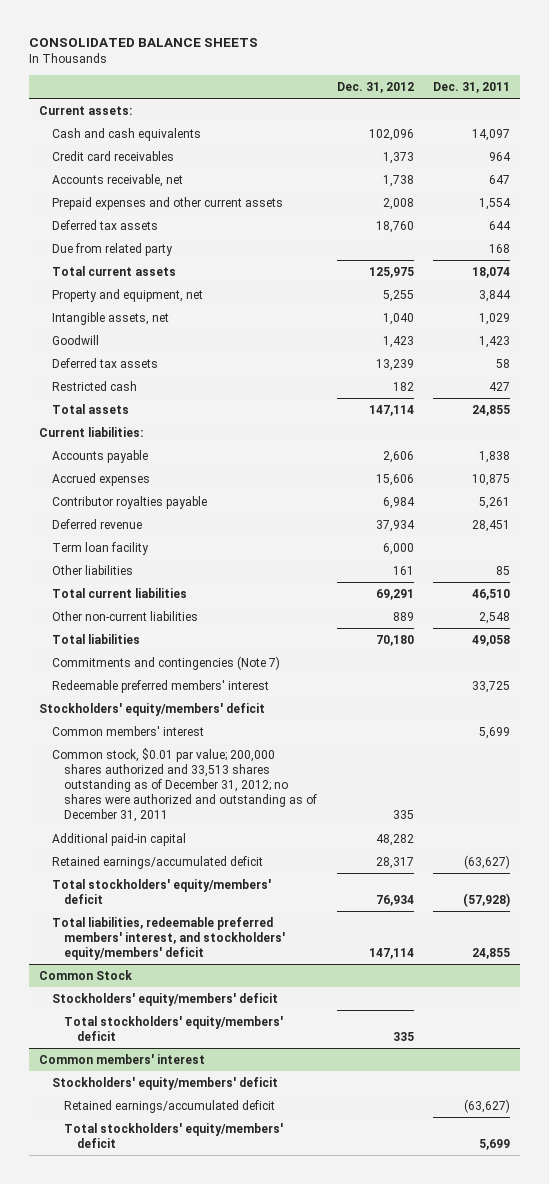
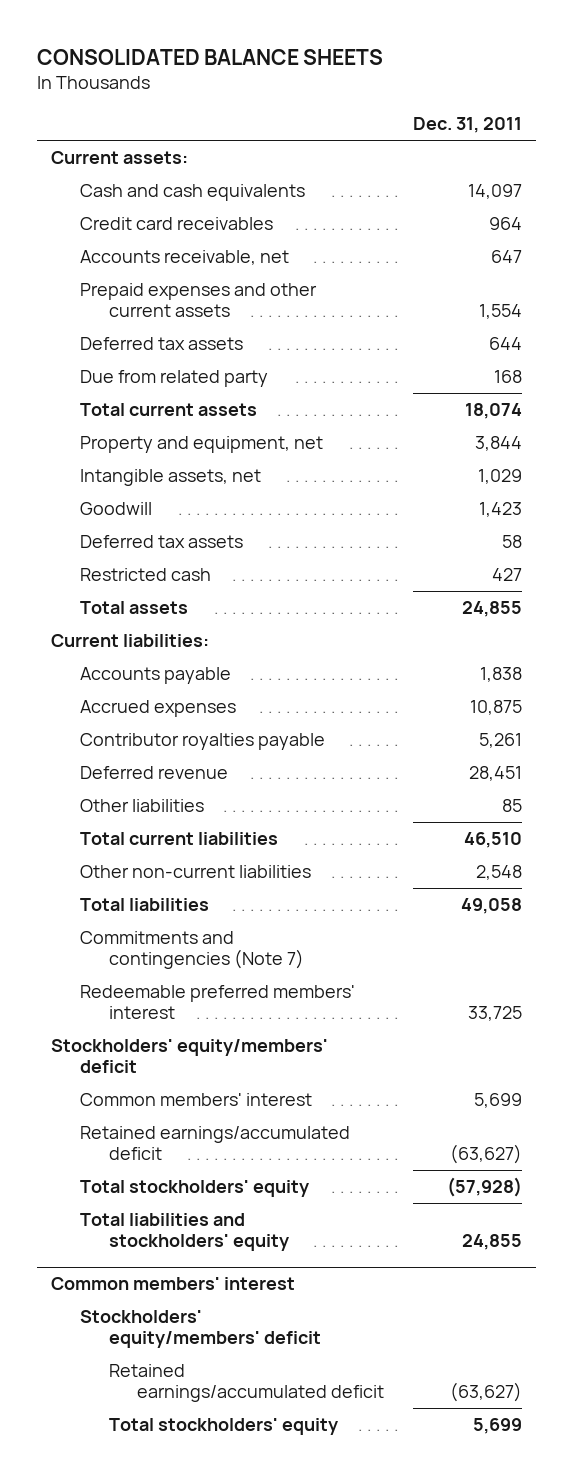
[336,81,414,93] Dec. 31, 2012 -> none
[51,541,149,555] Term loan facility -> none
[51,747,318,823] Common stock, $0.01 par value; 200,000 shares authorized and 33,513 shares outstanding as of December 31, 2012; no shares were authorized and outstanding as of December 31, 2011 -> none
[51,832,186,846] Additional paid-in capital -> none
[39,969,133,980] Common Stock -> none
[51,992,278,1006] Stockholders' equity/members' deficit -> none
[64,1015,284,1041] Total stockholders' equity/members' deficit -> none
[51,878,271,904] Total stockholders' equity/members' deficit -> [79,1179,309,1197] Total stockholders' equity
[51,916,286,960] Total liabilities, redeemable preferred members' interest, and stockholders' equity/members' deficit -> [79,1212,289,1251] Total liabilities and stockholders' equity
[64,1122,284,1148] Total stockholders' equity/members' deficit -> [108,1417,338,1435] Total stockholders' equity

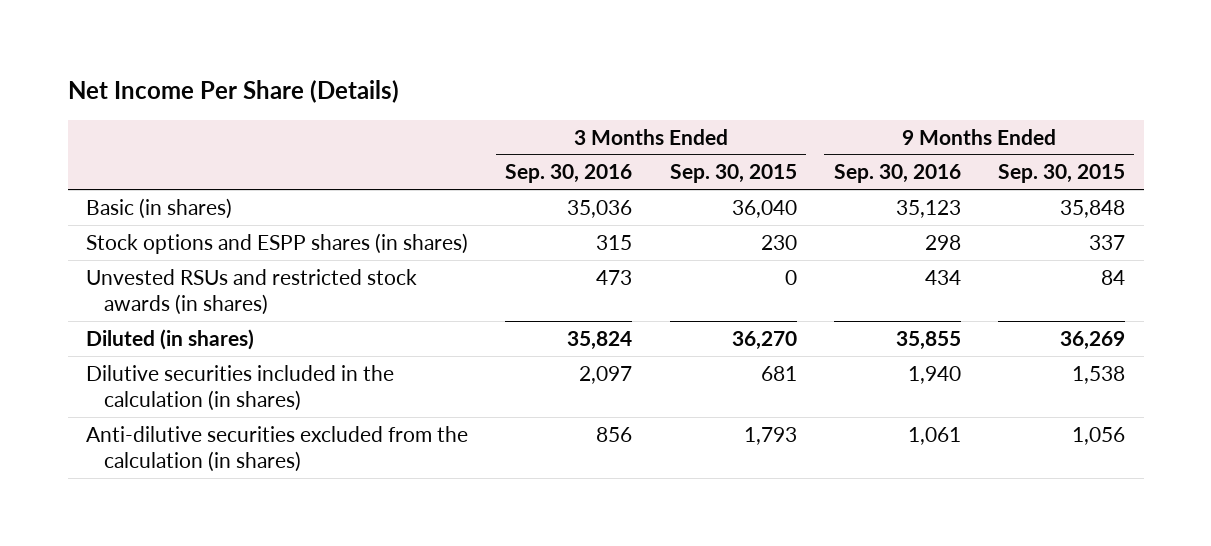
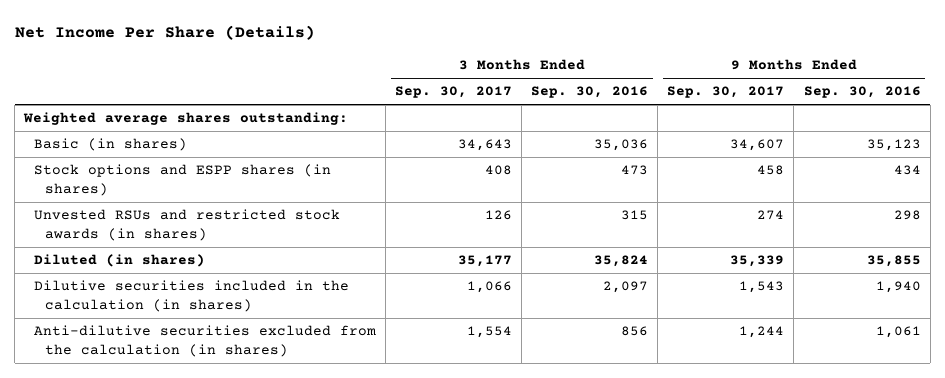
[669,164,797,184] Sep. 30, 2015 -> none
[997,164,1125,184] Sep. 30, 2015 -> none
none -> [395,86,513,99] Sep. 30, 2017
none -> [667,86,785,99] Sep. 30, 2017
none -> [23,112,349,126] Weighted average shares outstanding:
[596,234,633,250] 315 -> [621,165,649,176] 473
[924,234,961,250] 298 -> [893,165,921,176] 434
[596,269,633,285] 473 -> [621,210,649,221] 315
[924,269,961,285] 434 -> [893,210,921,221] 298

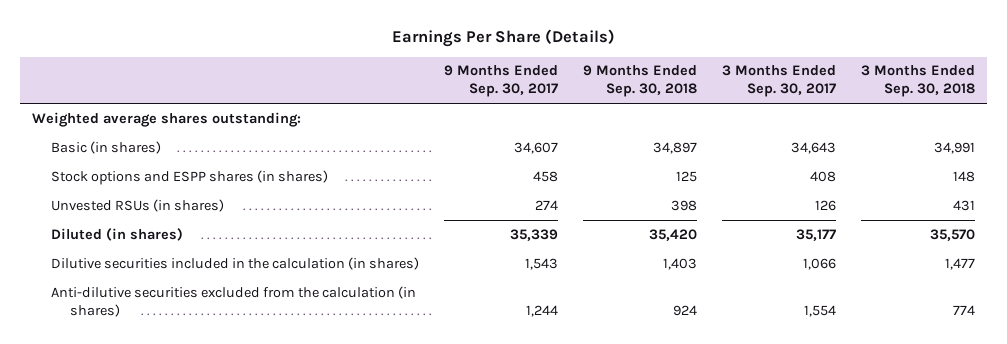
[14,25,315,41] Net Income Per Share (Details) -> [391,29,615,48] Earnings Per Share (Details)
[531,86,649,99] Sep. 30, 2016 -> none
[803,86,921,99] Sep. 30, 2016 -> none
none -> [583,65,698,98] 9 Months Ended Sep. 30, 2018
none -> [860,65,975,98] 3 Months Ended Sep. 30, 2018
[34,209,341,242] Unvested RSUs and restricted stock awards (in shares) -> [51,198,225,212] Unvested RSUs (in shares)

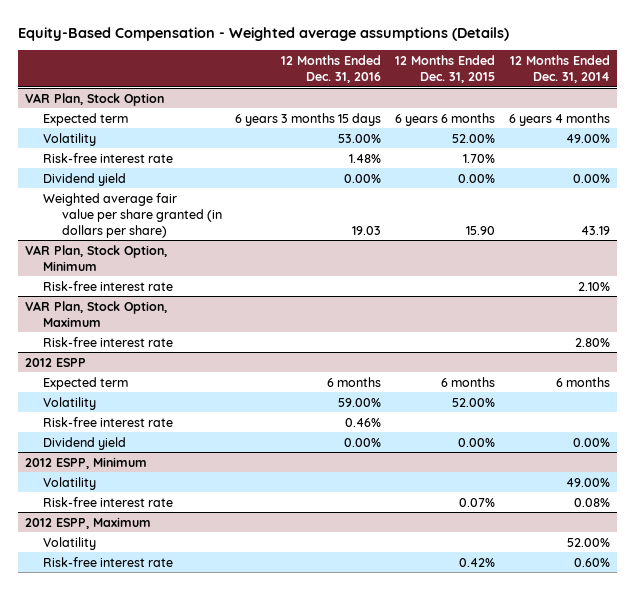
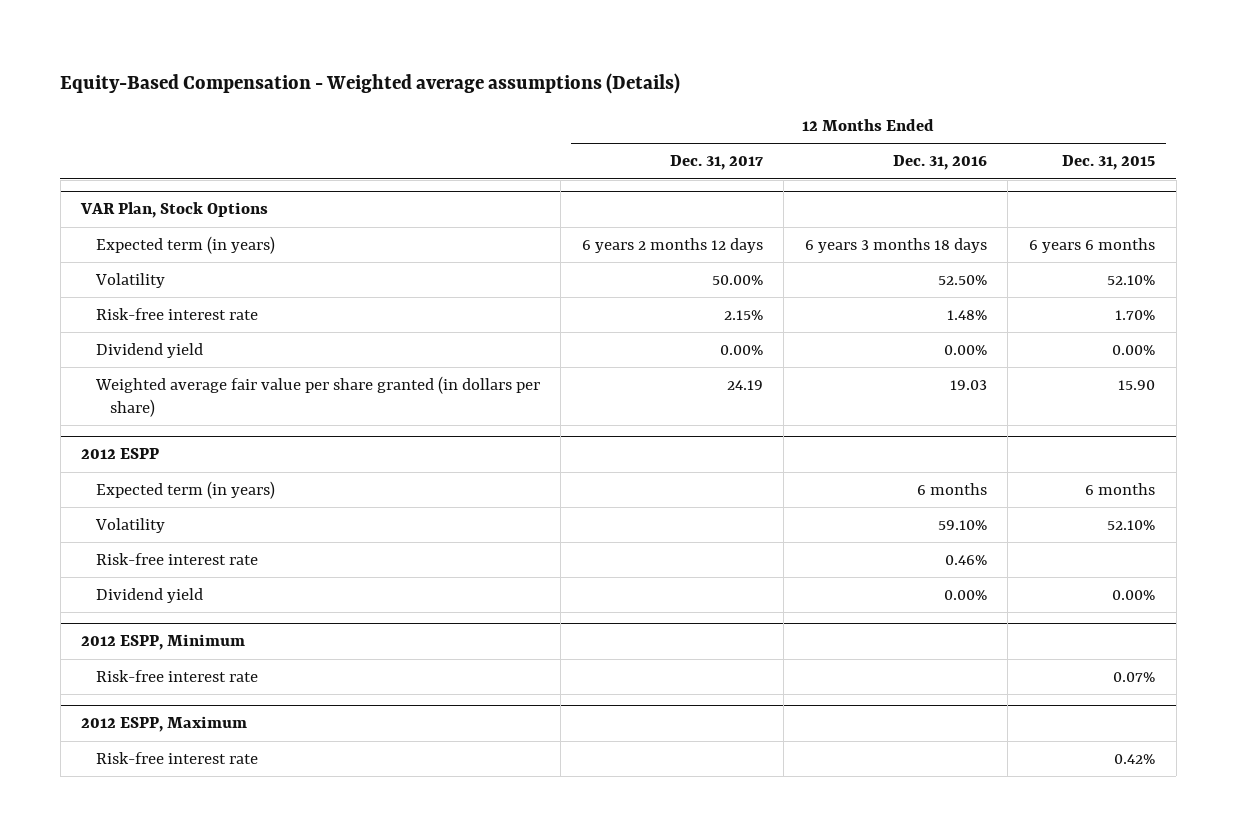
[510,54,611,83] 12 Months Ended Dec. 31, 2014 -> none
none -> [669,155,763,171] Dec. 31, 2017
[25,92,165,106] VAR Plan, Stock Option -> [80,202,269,219] VAR Plan, Stock Options
[43,112,129,126] Expected term -> [95,235,275,254] Expected term (in years)
[235,112,382,126] 6 years 3 months 15 days -> [804,237,987,253] 6 years 3 months 18 days
[338,133,382,143] 53.00% -> [937,274,987,285] 52.50%
[452,133,496,143] 52.00% -> [1107,274,1156,285] 52.10%
[25,244,168,271] VAR Plan, Stock Option, Minimum -> none
[43,280,174,291] Risk-free interest rate -> none
[25,300,168,327] VAR Plan, Stock Option, Maximum -> none
[43,336,174,347] Risk-free interest rate -> none
[43,376,129,390] Expected term -> [95,480,275,499] Expected term (in years)
[338,397,382,407] 59.00% -> [937,519,987,530] 59.10%
[452,397,496,407] 52.00% -> [1107,519,1156,530] 52.10%
[43,476,97,490] Volatility -> none
[43,536,97,550] Volatility -> none

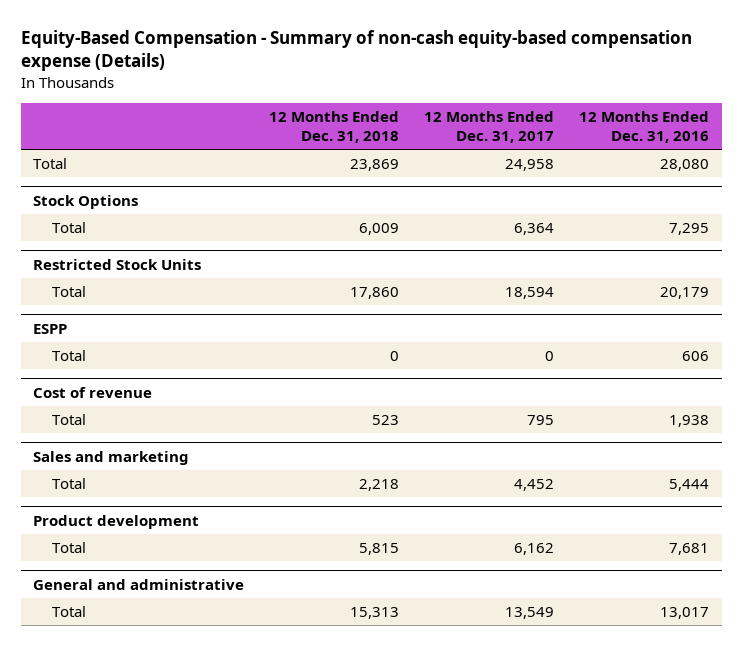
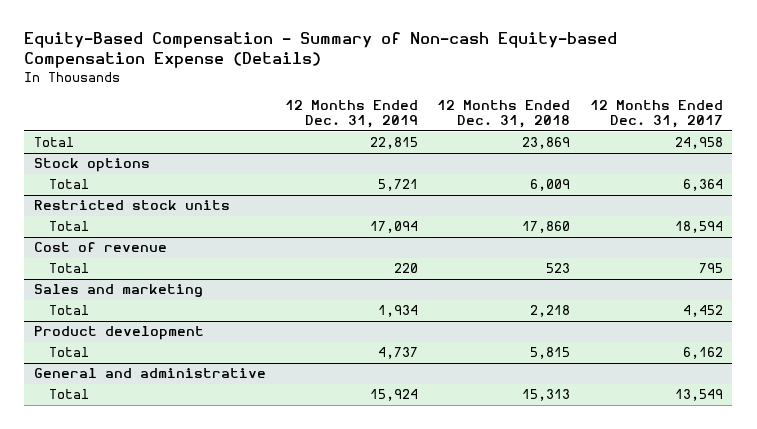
[20,30,692,72] Equity-Based Compensation - Summary of non-cash equity-based compensation expense (Details) -> [24,32,618,69] Equity-Based Compensation - Summary of Non-cash Equity-based Compensation Expense (Details)
[579,110,710,143] 12 Months Ended Dec. 31, 2016 -> none
none -> [285,99,419,129] 12 Months Ended Dec. 31, 2019
[33,194,139,209] Stock Options -> [33,158,150,173] Stock options
[33,258,202,270] Restricted Stock Units -> [33,200,230,211] Restricted stock units
[33,323,68,334] ESPP -> none
[51,350,86,362] Total -> none

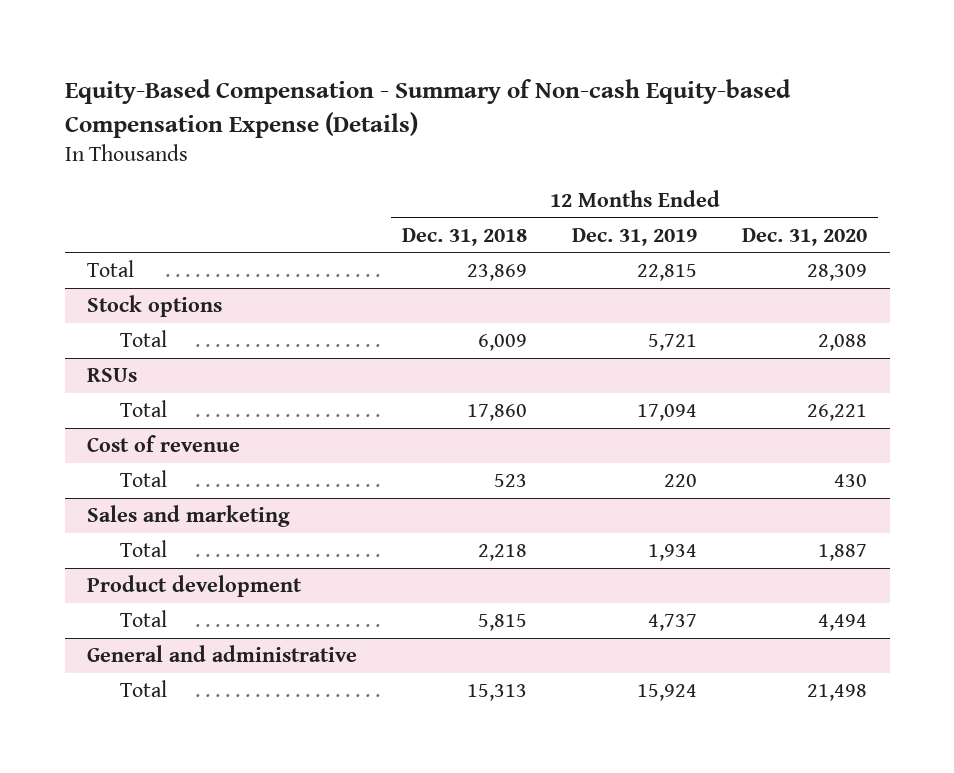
[589,99,723,129] 12 Months Ended Dec. 31, 2017 -> none
none -> [742,227,868,246] Dec. 31, 2020
[33,200,230,211] Restricted stock units -> [87,368,138,383] RSUs

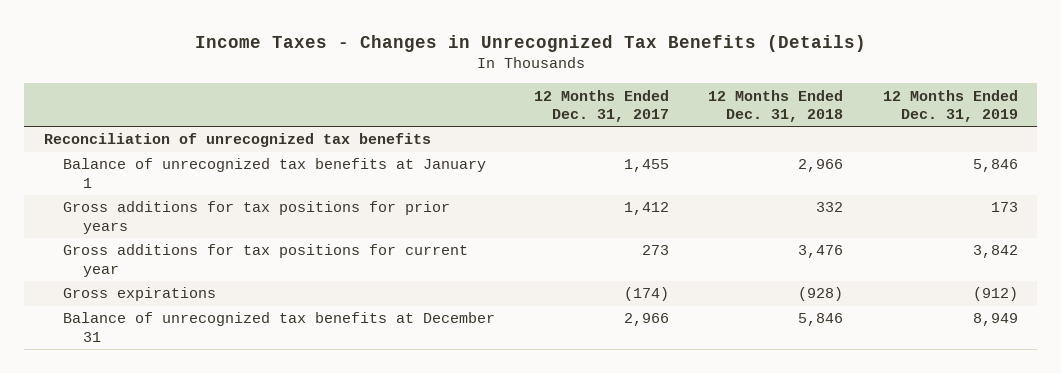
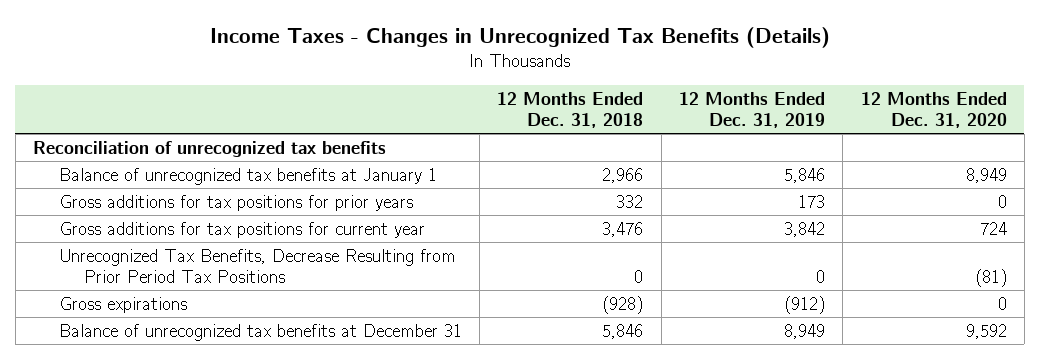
[534,89,670,122] 12 Months Ended Dec. 31, 2017 -> none
none -> [860,92,1007,128] 12 Months Ended Dec. 31, 2020
none -> [58,248,456,283] Unrecognized Tax Benefits, Decrease Resulting from Prior Period Tax Positions

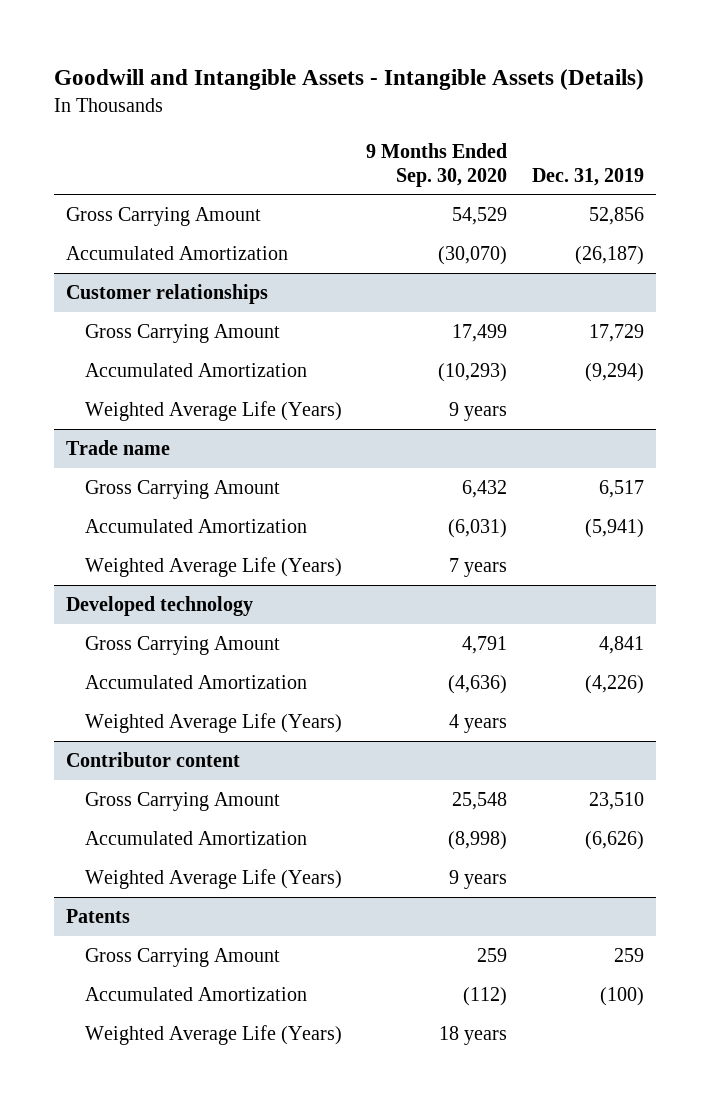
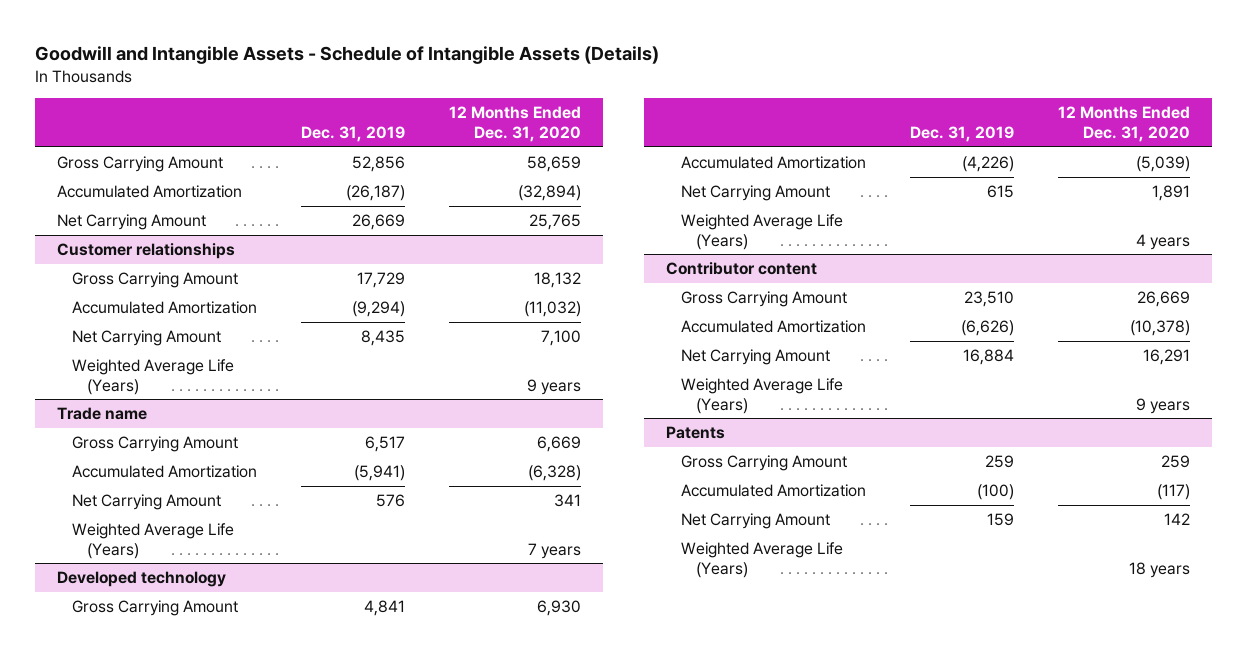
[54,69,645,91] Goodwill and Intangible Assets - Intangible Assets (Details) -> [34,46,659,65] Goodwill and Intangible Assets - Schedule of Intangible Assets (Details)
[366,142,508,187] 9 Months Ended Sep. 30, 2020 -> none
none -> [449,106,582,142] 12 Months Ended Dec. 31, 2020
none -> [56,214,206,231] Net Carrying Amount
none -> [71,330,221,347] Net Carrying Amount
none -> [71,494,221,511] Net Carrying Amount
none -> [680,185,830,202] Net Carrying Amount
none -> [680,349,830,366] Net Carrying Amount
none -> [680,513,830,530] Net Carrying Amount

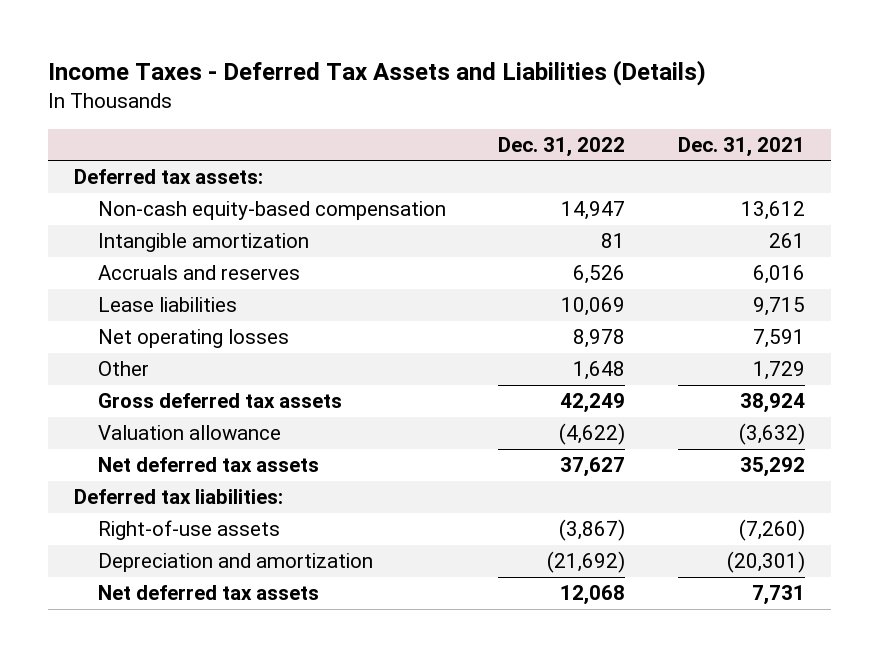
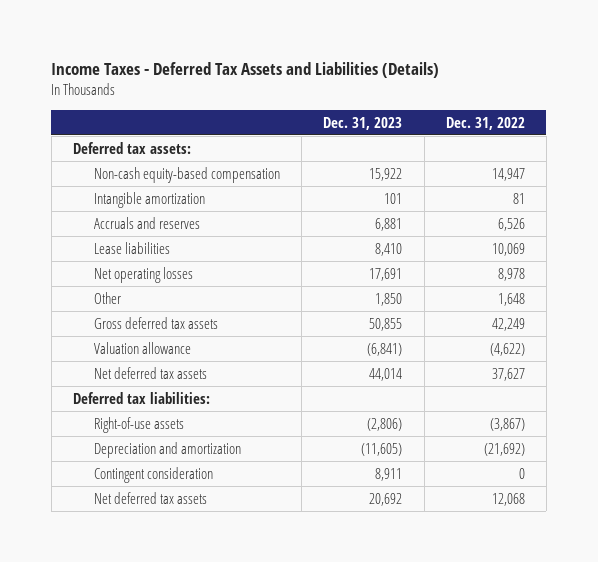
[677,136,805,157] Dec. 31, 2021 -> none
none -> [323,116,403,130] Dec. 31, 2023
none -> [94,466,214,483] Contingent consideration

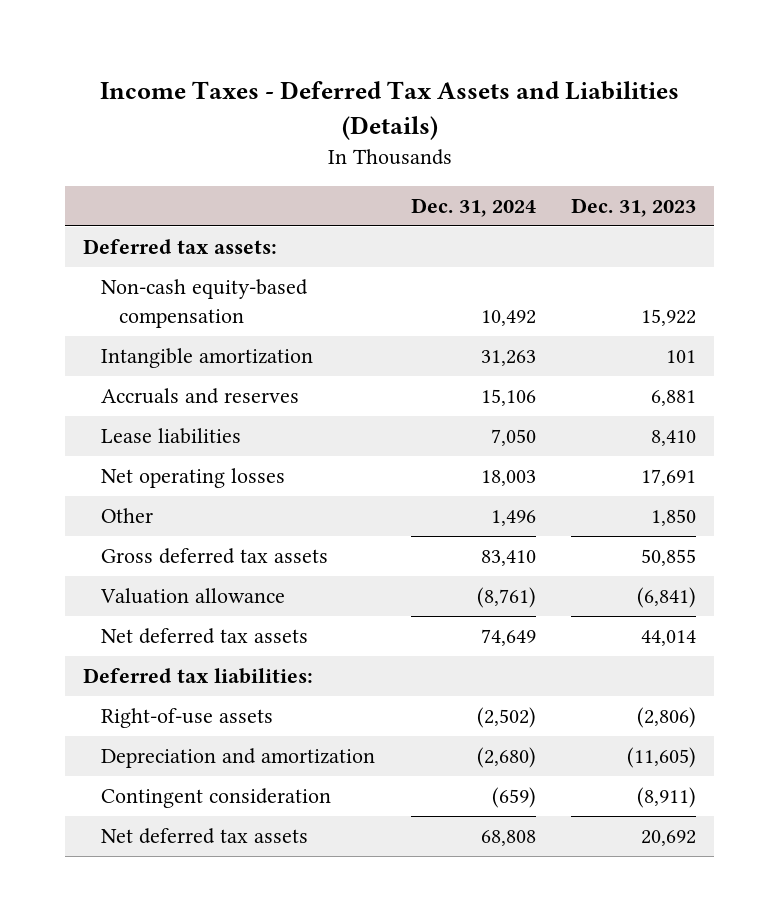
[445,116,525,130] Dec. 31, 2022 -> none
none -> [410,197,536,217] Dec. 31, 2024
[375,467,403,481] 8,911 -> [637,787,697,809] (8,911)

